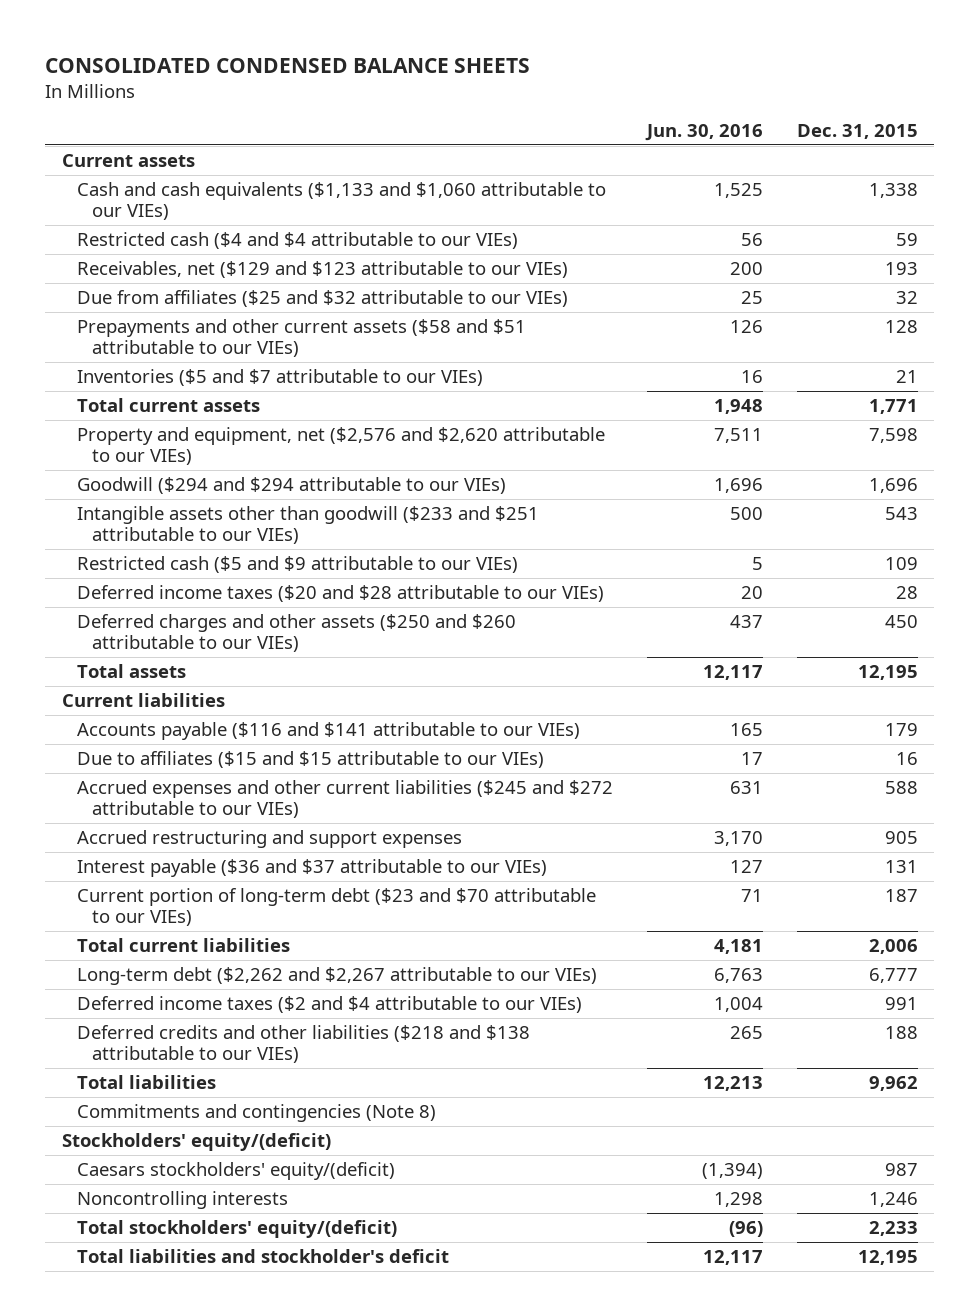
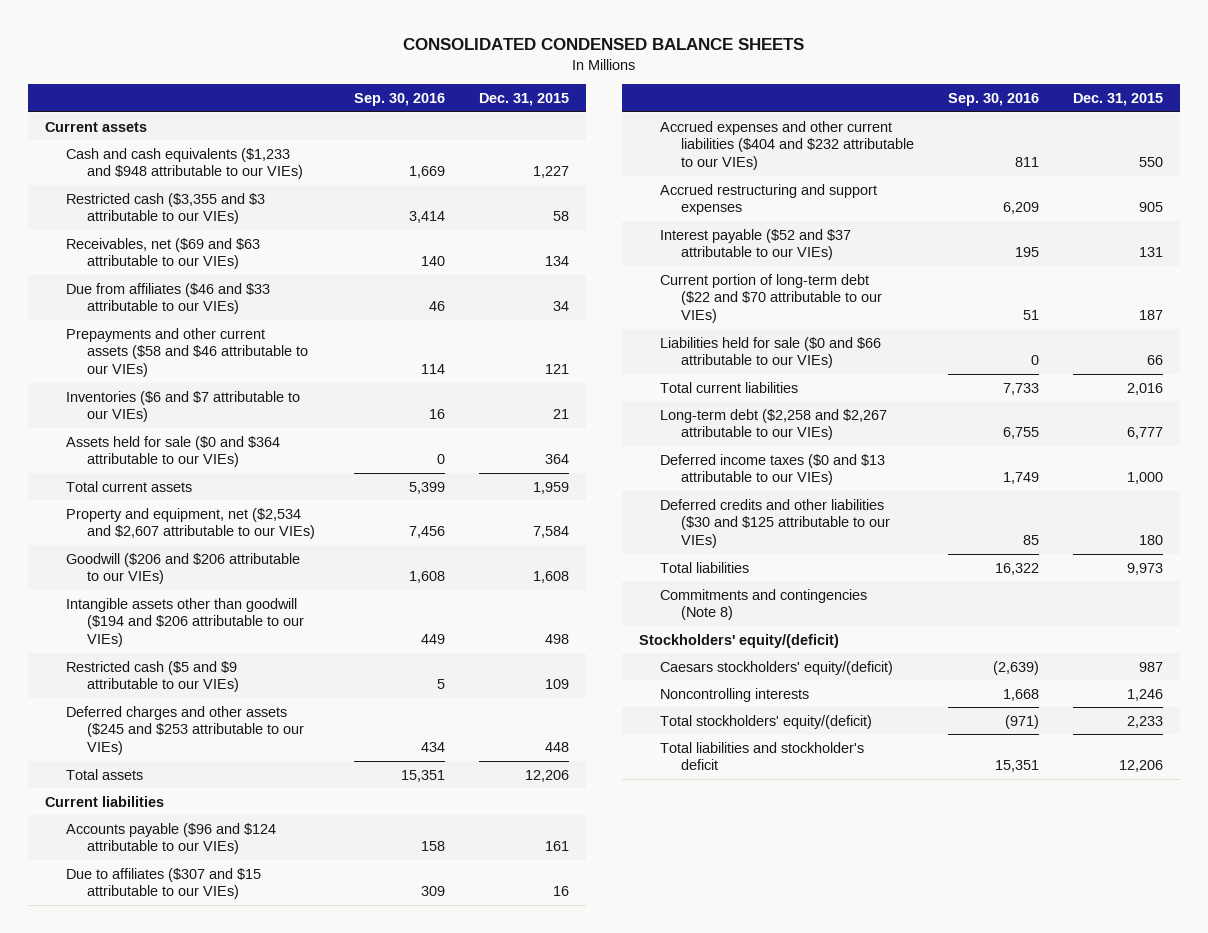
[644,124,763,142] Jun. 30, 2016 -> none
none -> [353,93,445,107] Sep. 30, 2016
[76,181,606,221] Cash and cash equivalents ($1,133 and $1,060 attributable to our VIEs) -> [65,147,303,180] Cash and cash equivalents ($1,233 and $948 attributable to our VIEs)
[868,182,918,198] 1,338 -> [532,166,569,179] 1,227
[76,231,518,249] Restricted cash ($4 and $4 attributable to our VIEs) -> [65,192,265,225] Restricted cash ($3,355 and $3 attributable to our VIEs)
[895,232,918,246] 59 -> [552,211,569,222] 58
[76,260,568,278] Receivables, net ($129 and $123 attributable to our VIEs) -> [65,237,260,270] Receivables, net ($69 and $63 attributable to our VIEs)
[884,261,918,275] 193 -> [544,256,569,267] 134
[76,289,568,307] Due from affiliates ($25 and $32 attributable to our VIEs) -> [65,282,270,315] Due from affiliates ($46 and $33 attributable to our VIEs)
[895,290,918,304] 32 -> [552,301,569,312] 34
[76,318,526,358] Prepayments and other current assets ($58 and $51 attributable to our VIEs) -> [65,327,308,378] Prepayments and other current assets ($58 and $46 attributable to our VIEs)
[884,319,918,333] 128 -> [544,364,569,375] 121
[76,368,483,386] Inventories ($5 and $7 attributable to our VIEs) -> [65,390,300,423] Inventories ($6 and $7 attributable to our VIEs)
none -> [65,435,280,468] Assets held for sale ($0 and $364 attributable to our VIEs)
[868,398,918,414] 1,771 -> [532,481,569,494] 1,959
[76,426,605,466] Property and equipment, net ($2,576 and $2,620 attributable to our VIEs) -> [65,507,315,540] Property and equipment, net ($2,534 and $2,607 attributable to our VIEs)
[868,427,918,443] 7,598 -> [532,526,569,539] 7,584
[76,476,506,494] Goodwill ($294 and $294 attributable to our VIEs) -> [65,552,300,585] Goodwill ($206 and $206 attributable to our VIEs)
[868,477,918,493] 1,696 -> [532,571,569,584] 1,608
[76,505,539,545] Intangible assets other than goodwill ($233 and $251 attributable to our VIEs) -> [65,597,304,648] Intangible assets other than goodwill ($194 and $206 attributable to our VIEs)
[884,506,918,520] 543 -> [544,634,569,645] 498
[76,584,604,602] Deferred income taxes ($20 and $28 attributable to our VIEs) -> none
[76,613,516,653] Deferred charges and other assets ($250 and $260 attributable to our VIEs) -> [65,705,304,756] Deferred charges and other assets ($245 and $253 attributable to our VIEs)
[884,614,918,628] 450 -> [544,742,569,753] 448
[857,664,918,680] 12,195 -> [524,769,569,782] 12,206
[76,721,580,740] Accounts payable ($116 and $141 attributable to our VIEs) -> [65,822,276,855] Accounts payable ($96 and $124 attributable to our VIEs)
[884,722,918,736] 179 -> [544,841,569,852] 161
[76,750,544,768] Due to affiliates ($15 and $15 attributable to our VIEs) -> [65,867,261,900] Due to affiliates ($307 and $15 attributable to our VIEs)
[76,779,613,819] Accrued expenses and other current liabilities ($245 and $272 attributable to our VIEs) -> [660,120,915,171] Accrued expenses and other current liabilities ($404 and $232 attributable to our VIEs)
[884,780,918,794] 588 -> [1139,157,1164,168] 550
[76,858,547,877] Interest payable ($36 and $37 attributable to our VIEs) -> [660,228,852,261] Interest payable ($52 and $37 attributable to our VIEs)
[76,887,596,927] Current portion of long-term debt ($23 and $70 attributable to our VIEs) -> [660,273,883,324] Current portion of long-term debt ($22 and $70 attributable to our VIEs)
none -> [660,336,882,369] Liabilities held for sale ($0 and $66 attributable to our VIEs)
[868,938,918,954] 2,006 -> [1127,382,1164,395] 2,016
[76,966,597,985] Long-term debt ($2,262 and $2,267 attributable to our VIEs) -> [660,408,888,441] Long-term debt ($2,258 and $2,267 attributable to our VIEs)
[76,995,582,1013] Deferred income taxes ($2 and $4 attributable to our VIEs) -> [660,453,886,486] Deferred income taxes ($0 and $13 attributable to our VIEs)
[884,996,918,1010] 991 -> [1127,472,1164,485] 1,000
[76,1024,530,1064] Deferred credits and other liabilities ($218 and $138 attributable to our VIEs) -> [660,498,891,549] Deferred credits and other liabilities ($30 and $125 attributable to our VIEs)
[884,1025,918,1039] 188 -> [1139,535,1164,546] 180
[868,1075,918,1091] 9,962 -> [1127,562,1164,575] 9,973
[857,1249,918,1265] 12,195 -> [1119,760,1164,773] 12,206

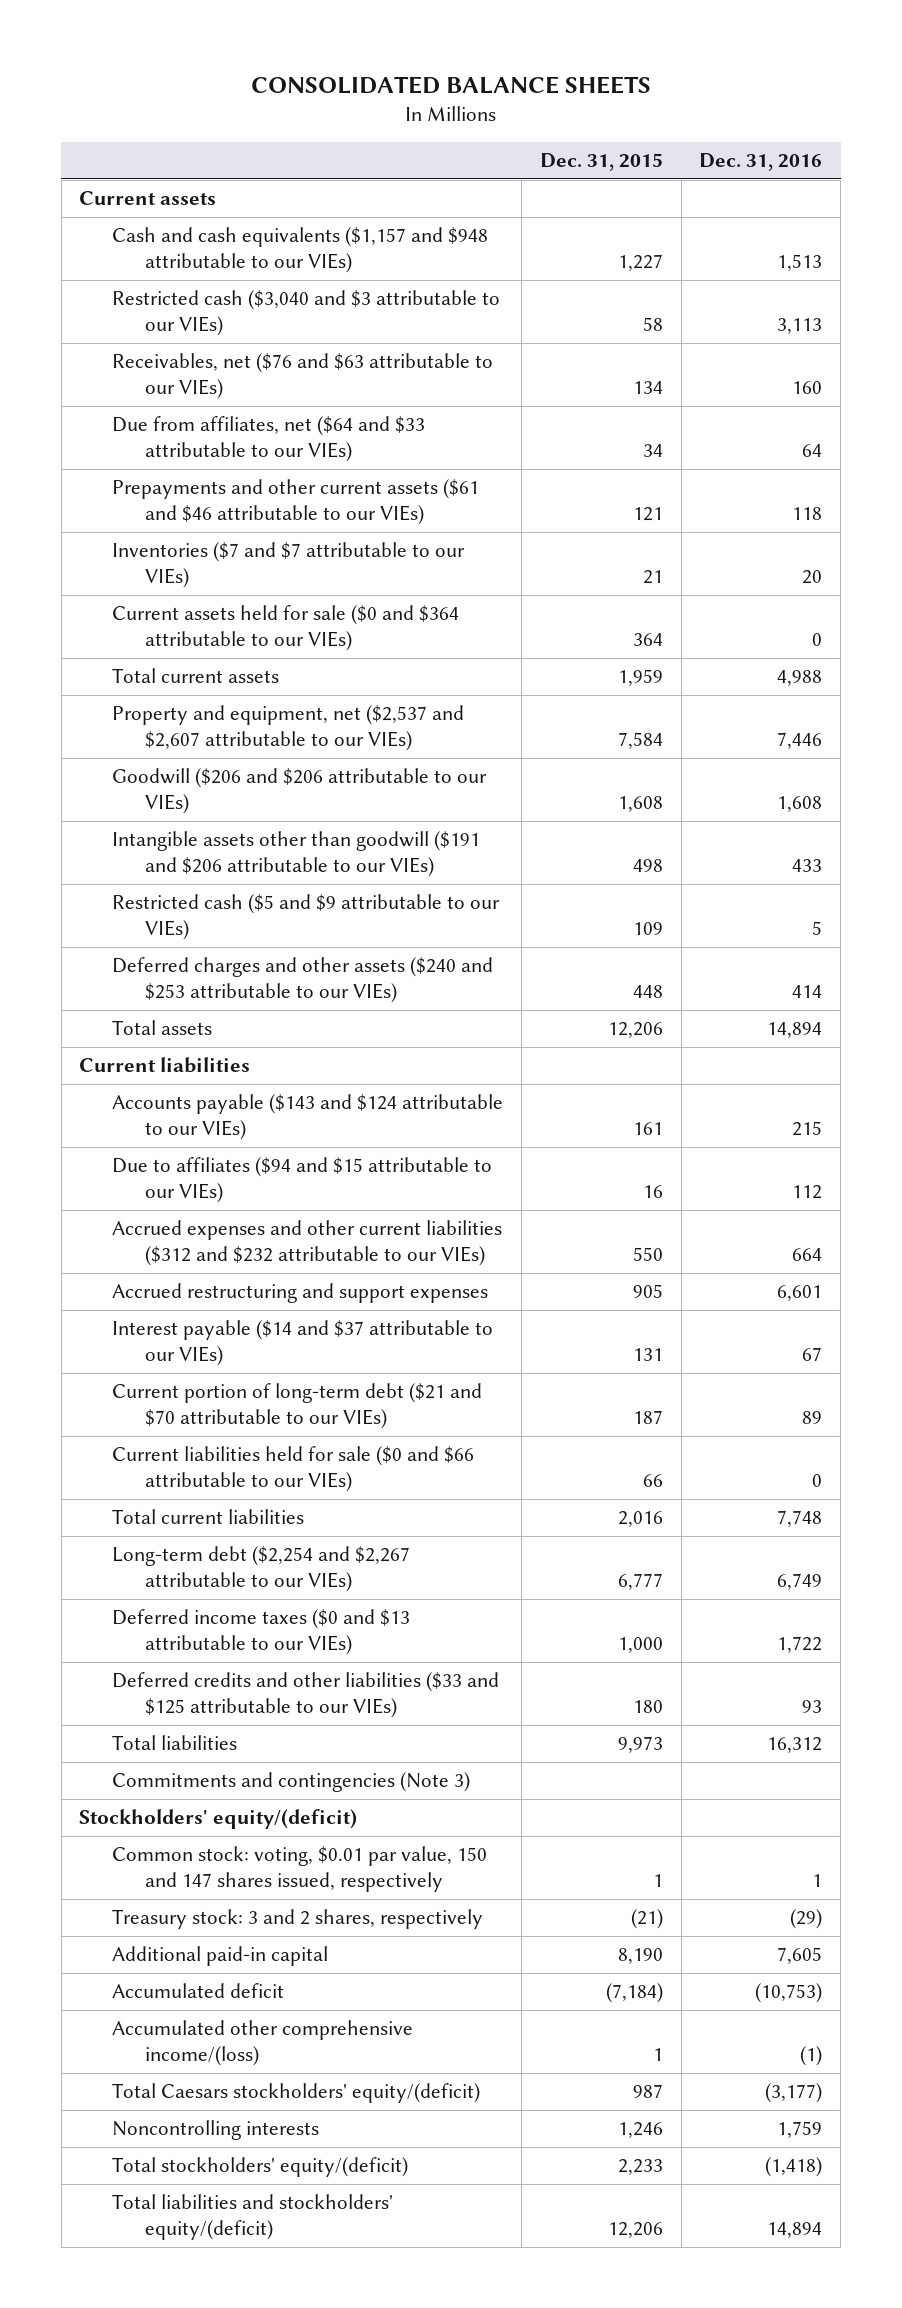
[403,38,805,51] CONSOLIDATED CONDENSED BALANCE SHEETS -> [250,76,651,95] CONSOLIDATED BALANCE SHEETS
[353,93,445,107] Sep. 30, 2016 -> none
none -> [699,153,823,172] Dec. 31, 2016
[65,147,303,180] Cash and cash equivalents ($1,233 and $948 attributable to our VIEs) -> [112,227,489,274] Cash and cash equivalents ($1,157 and $948 attributable to our VIEs)
[65,192,265,225] Restricted cash ($3,355 and $3 attributable to our VIEs) -> [112,290,501,337] Restricted cash ($3,040 and $3 attributable to our VIEs)
[65,237,260,270] Receivables, net ($69 and $63 attributable to our VIEs) -> [112,353,494,400] Receivables, net ($76 and $63 attributable to our VIEs)
[65,282,270,315] Due from affiliates ($46 and $33 attributable to our VIEs) -> [112,416,426,463] Due from affiliates, net ($64 and $33 attributable to our VIEs)
[65,327,308,378] Prepayments and other current assets ($58 and $46 attributable to our VIEs) -> [112,479,480,526] Prepayments and other current assets ($61 and $46 attributable to our VIEs)
[65,390,300,423] Inventories ($6 and $7 attributable to our VIEs) -> [112,542,466,589] Inventories ($7 and $7 attributable to our VIEs)
[65,435,280,468] Assets held for sale ($0 and $364 attributable to our VIEs) -> [112,605,460,652] Current assets held for sale ($0 and $364 attributable to our VIEs)
[65,507,315,540] Property and equipment, net ($2,534 and $2,607 attributable to our VIEs) -> [112,705,465,752] Property and equipment, net ($2,537 and $2,607 attributable to our VIEs)
[65,597,304,648] Intangible assets other than goodwill ($194 and $206 attributable to our VIEs) -> [112,831,481,878] Intangible assets other than goodwill ($191 and $206 attributable to our VIEs)
[65,705,304,756] Deferred charges and other assets ($245 and $253 attributable to our VIEs) -> [112,957,494,1004] Deferred charges and other assets ($240 and $253 attributable to our VIEs)
[65,822,276,855] Accounts payable ($96 and $124 attributable to our VIEs) -> [112,1094,504,1141] Accounts payable ($143 and $124 attributable to our VIEs)
[65,867,261,900] Due to affiliates ($307 and $15 attributable to our VIEs) -> [112,1157,493,1204] Due to affiliates ($94 and $15 attributable to our VIEs)
[660,120,915,171] Accrued expenses and other current liabilities ($404 and $232 attributable to our VIEs) -> [112,1220,503,1267] Accrued expenses and other current liabilities ($312 and $232 attributable to our VIEs)
[660,228,852,261] Interest payable ($52 and $37 attributable to our VIEs) -> [112,1320,494,1367] Interest payable ($14 and $37 attributable to our VIEs)
[660,273,883,324] Current portion of long-term debt ($22 and $70 attributable to our VIEs) -> [112,1383,483,1430] Current portion of long-term debt ($21 and $70 attributable to our VIEs)
[660,336,882,369] Liabilities held for sale ($0 and $66 attributable to our VIEs) -> [112,1446,475,1493] Current liabilities held for sale ($0 and $66 attributable to our VIEs)
[660,408,888,441] Long-term debt ($2,258 and $2,267 attributable to our VIEs) -> [112,1546,411,1593] Long-term debt ($2,254 and $2,267 attributable to our VIEs)
[660,498,891,549] Deferred credits and other liabilities ($30 and $125 attributable to our VIEs) -> [112,1672,500,1719] Deferred credits and other liabilities ($33 and $125 attributable to our VIEs)
[660,588,868,621] Commitments and contingencies (Note 8) -> [112,1772,471,1793] Commitments and contingencies (Note 3)
none -> [112,1846,488,1893] Common stock: voting, $0.01 par value, 150 and 147 shares issued, respectively
none -> [112,1909,484,1930] Treasury stock: 3 and 2 shares, respectively
none -> [112,1946,329,1967] Additional paid-in capital
none -> [112,1983,285,1999] Accumulated deficit
none -> [112,2020,414,2067] Accumulated other comprehensive income/(loss)
[660,660,894,675] Caesars stockholders' equity/(deficit) -> [112,2083,481,2104] Total Caesars stockholders' equity/(deficit)
[660,741,865,771] Total liabilities and stockholder's deficit -> [112,2194,394,2241] Total liabilities and stockholders' equity/(deficit)

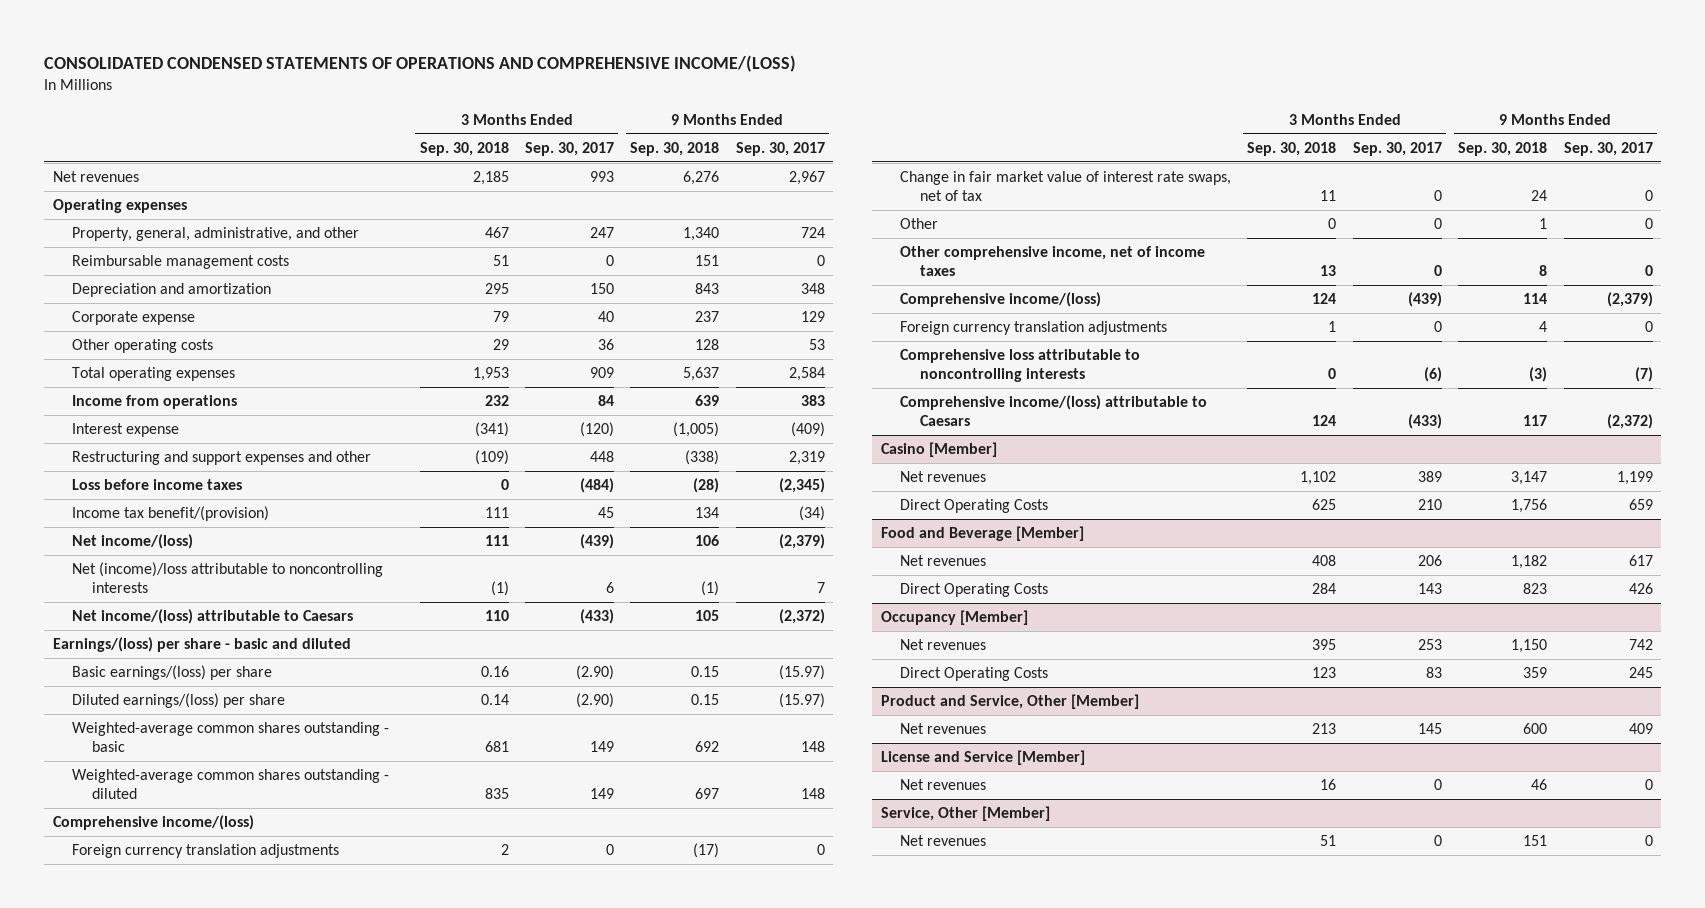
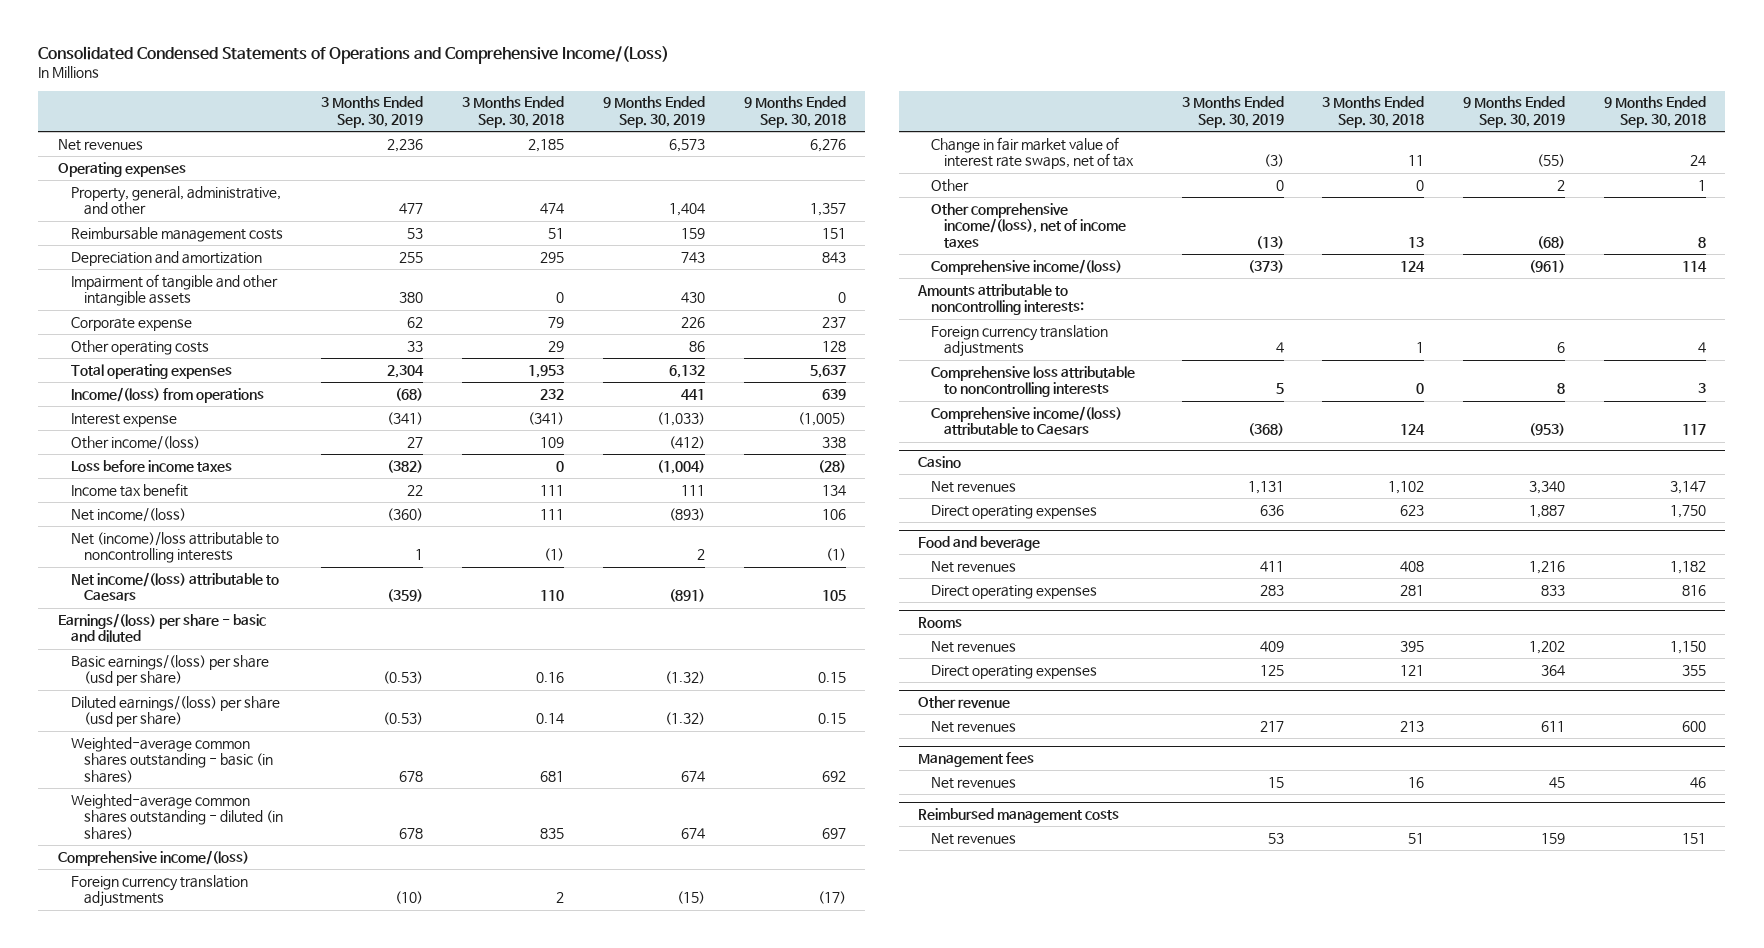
[44,54,797,72] CONSOLIDATED CONDENSED STATEMENTS OF OPERATIONS AND COMPREHENSIVE INCOME/(LOSS) -> [38,46,670,65] Consolidated Condensed Statements of Operations and Comprehensive Income/(Loss)
[524,141,614,156] Sep. 30, 2017 -> none
[735,141,825,156] Sep. 30, 2017 -> none
none -> [321,96,424,129] 3 Months Ended Sep. 30, 2019
none -> [603,96,706,129] 9 Months Ended Sep. 30, 2019
[484,227,509,239] 467 -> [540,203,565,215] 474
[683,227,720,242] 1,340 -> [809,203,846,217] 1,357
none -> [70,273,278,307] Impairment of tangible and other intangible assets
[72,395,238,410] Income from operations -> [70,386,264,403] Income/(loss) from operations
[72,451,372,466] Restructuring and support expenses and other -> none
none -> [70,435,200,450] Other income/(loss)
[72,506,270,522] Income tax benefit/(provision) -> [70,482,188,497] Income tax benefit
[72,665,273,681] Basic earnings/(loss) per share -> [70,654,269,687] Basic earnings/(loss) per share (usd per share)
[72,693,286,709] Diluted earnings/(loss) per share -> [70,695,280,728] Diluted earnings/(loss) per share (usd per share)
[72,722,390,753] Weighted-average common shares outstanding - basic -> [70,736,273,783] Weighted-average common shares outstanding - basic (in shares)
[72,769,390,800] Weighted-average common shares outstanding - diluted -> [70,793,283,840] Weighted-average common shares outstanding - diluted (in shares)
[900,246,1206,277] Other comprehensive income, net of income taxes -> [930,202,1126,248] Other comprehensive income/(loss), net of income taxes
none -> [917,283,1084,316] Amounts attributable to noncontrolling interests:
[1529,367,1548,383] (3) -> [1697,383,1706,394] 3
[880,442,997,458] Casino [Member] -> [918,456,962,469] Casino
[900,499,1049,514] Direct Operating Costs -> [930,504,1097,519] Direct operating expenses
[1312,499,1337,511] 625 -> [1400,504,1425,516] 623
[1511,499,1548,514] 1,756 -> [1669,504,1706,518] 1,750
[880,526,1084,542] Food and Beverage [Member] -> [918,536,1041,552] Food and beverage
[900,583,1049,598] Direct Operating Costs -> [930,584,1097,599] Direct operating expenses
[1312,583,1337,595] 284 -> [1400,584,1425,596] 281
[1523,583,1548,595] 823 -> [1681,584,1706,596] 816
[880,610,1028,626] Occupancy [Member] -> [918,617,963,629] Rooms
[900,667,1049,682] Direct Operating Costs -> [930,664,1097,679] Direct operating expenses
[1312,667,1337,679] 123 -> [1400,664,1425,676] 121
[1523,667,1548,679] 359 -> [1681,664,1706,676] 355
[880,694,1139,710] Product and Service, Other [Member] -> [918,696,1011,709] Other revenue
[880,750,1085,766] License and Service [Member] -> none
none -> [918,752,1035,768] Management fees
[880,806,1050,822] Service, Other [Member] -> [918,808,1120,824] Reimbursed management costs

